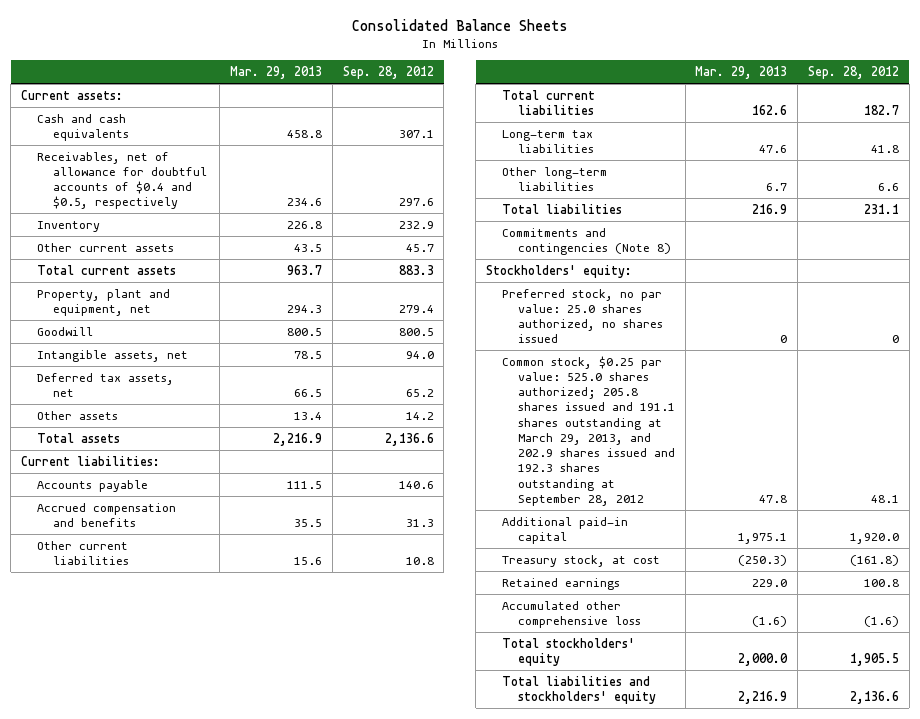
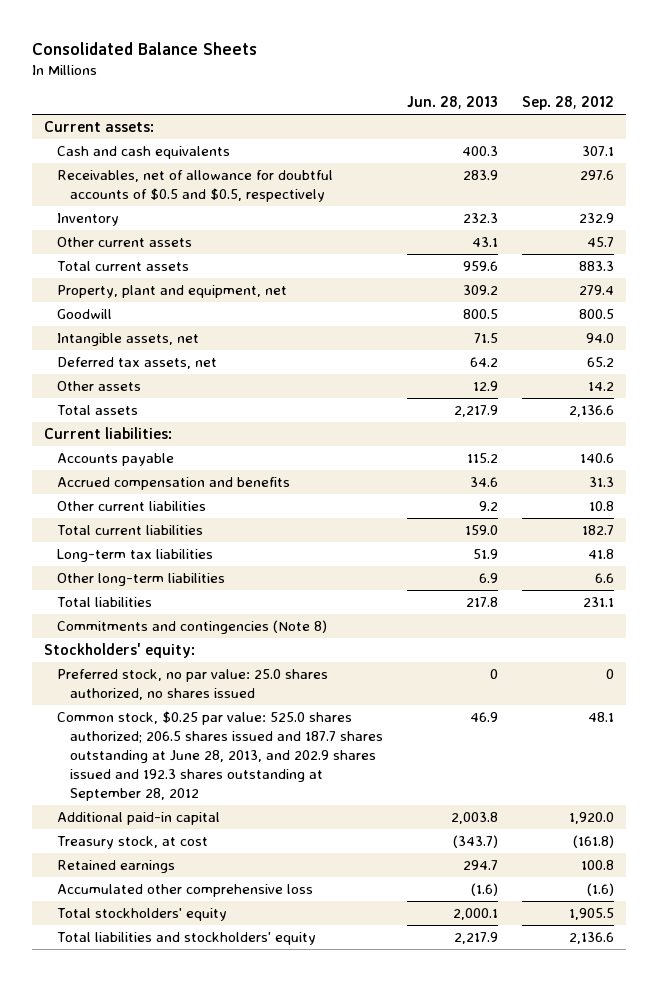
[230,66,323,80] Mar. 29, 2013 -> none
none -> [407,96,499,110] Jun. 28, 2013
[36,151,207,210] Receivables, net of allowance for doubtful accounts of $0.4 and $0.5, respectively -> [57,170,334,203] Receivables, net of allowance for doubtful accounts of $0.5 and $0.5, respectively
[501,355,675,506] Common stock, $0.25 par value: 525.0 shares authorized; 205.8 shares issued and 191.1 shares outstanding at March 29, 2013, and 202.9 shares issued and 192.3 shares outstanding at September 28, 2012 -> [57,711,384,801] Common stock, $0.25 par value: 525.0 shares authorized; 206.5 shares issued and 187.7 shares outstanding at June 28, 2013, and 202.9 shares issued and 192.3 shares outstanding at September 28, 2012

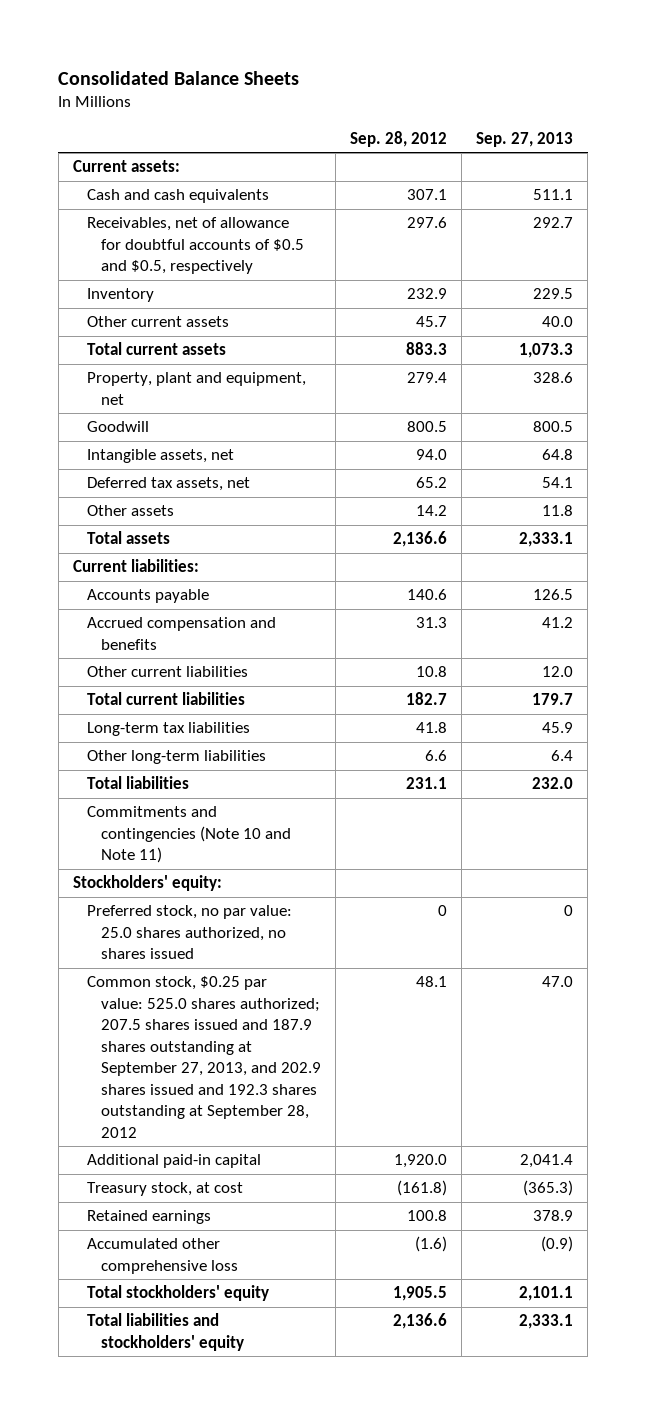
[407,96,499,110] Jun. 28, 2013 -> none
none -> [476,131,574,147] Sep. 27, 2013
[57,620,328,635] Commitments and contingencies (Note 8) -> [87,806,292,864] Commitments and contingencies (Note 10 and Note 11)
[57,711,384,801] Common stock, $0.25 par value: 525.0 shares authorized; 206.5 shares issued and 187.7 shares outstanding at June 28, 2013, and 202.9 shares issued and 192.3 shares outstanding at September 28, 2012 -> [87,976,322,1138] Common stock, $0.25 par value: 525.0 shares authorized; 207.5 shares issued and 187.9 shares outstanding at September 27, 2013, and 202.9 shares issued and 192.3 shares outstanding at September 28, 2012

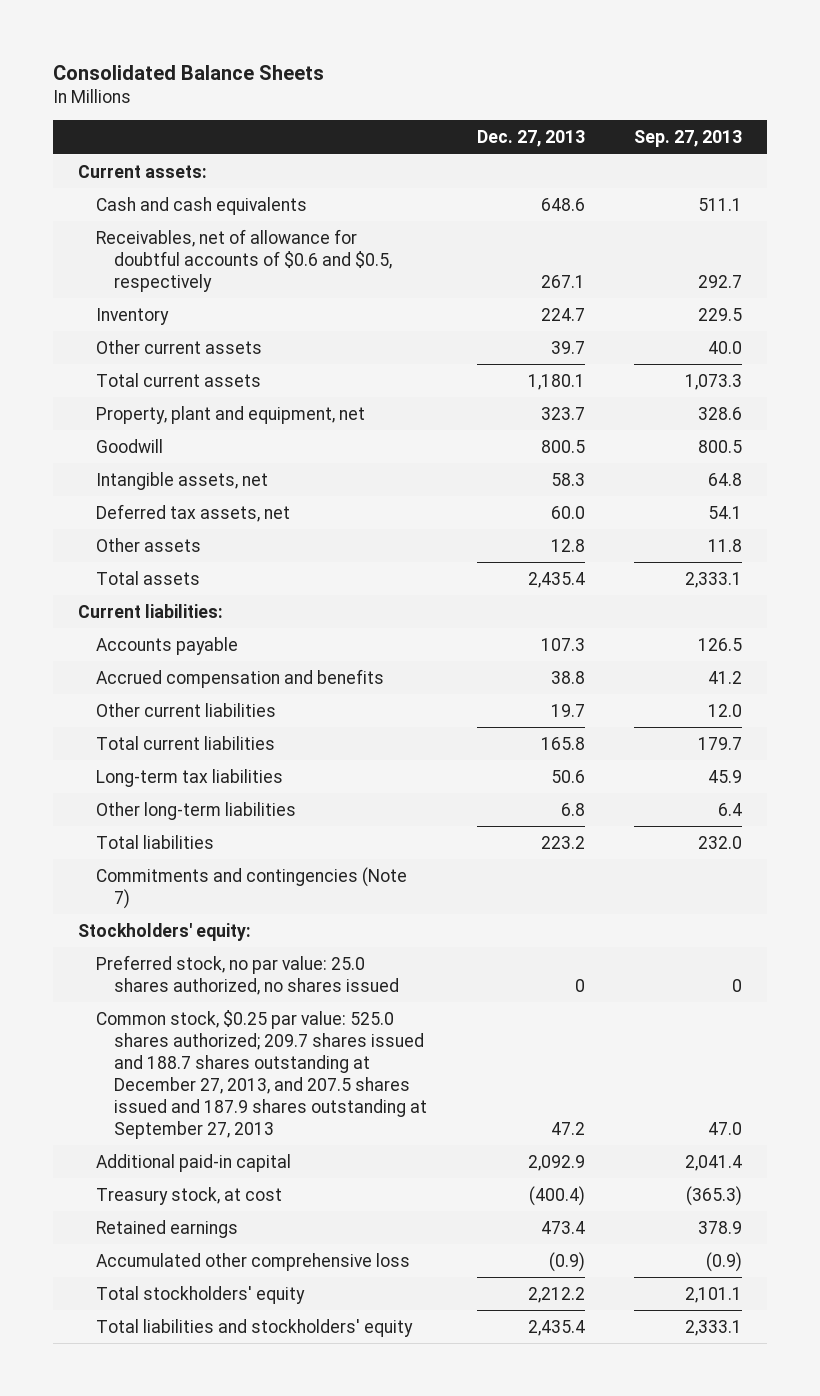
[350,130,448,147] Sep. 28, 2012 -> none
none -> [476,130,585,148] Dec. 27, 2013
[87,217,305,275] Receivables, net of allowance for doubtful accounts of $0.5 and $0.5, respectively -> [95,228,393,292] Receivables, net of allowance for doubtful accounts of $0.6 and $0.5, respectively
[87,806,292,864] Commitments and contingencies (Note 10 and Note 11) -> [95,866,407,909] Commitments and contingencies (Note 7)
[87,976,322,1138] Common stock, $0.25 par value: 525.0 shares authorized; 207.5 shares issued and 187.9 shares outstanding at September 27, 2013, and 202.9 shares issued and 192.3 shares outstanding at September 28, 2012 -> [95,1009,428,1139] Common stock, $0.25 par value: 525.0 shares authorized; 209.7 shares issued and 188.7 shares outstanding at December 27, 2013, and 207.5 shares issued and 187.9 shares outstanding at September 27, 2013

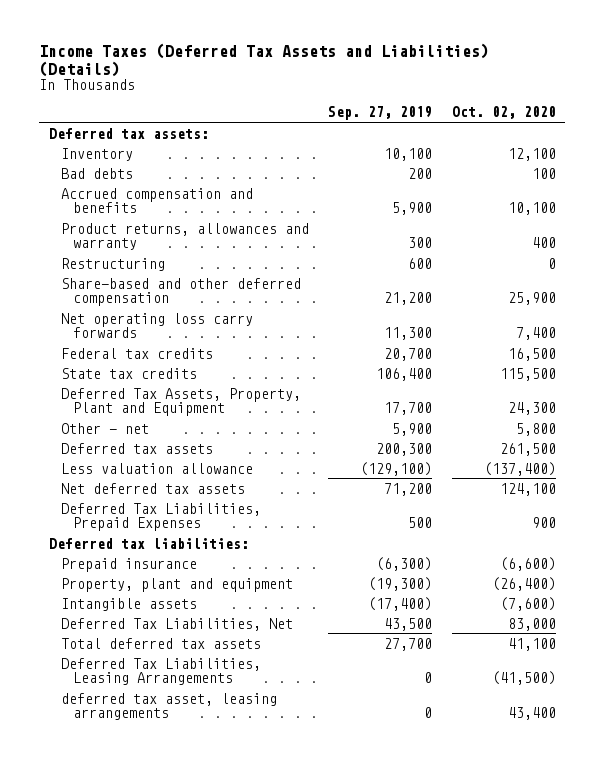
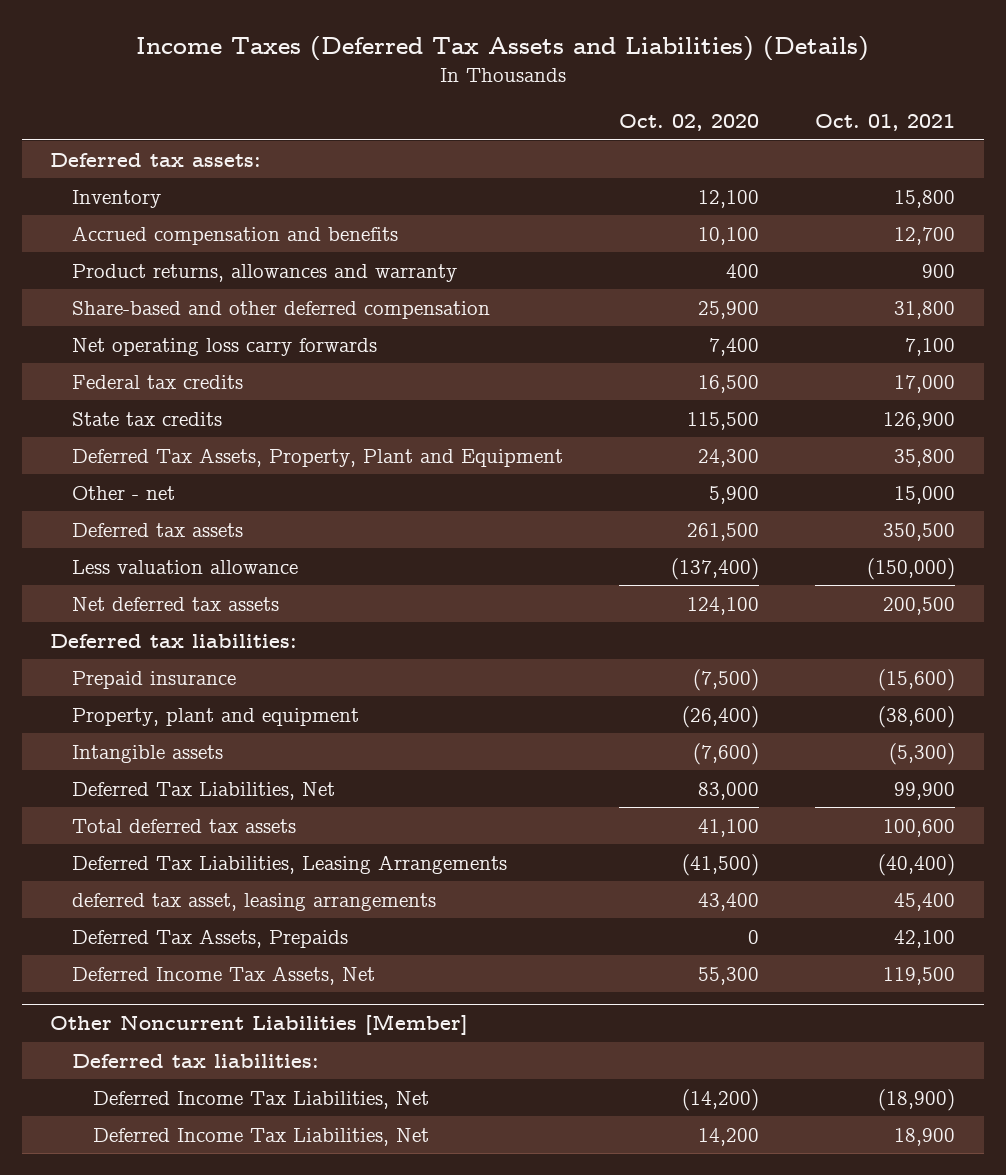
[328,106,433,121] Sep. 27, 2019 -> none
none -> [815,114,956,132] Oct. 01, 2021
[60,167,133,179] Bad debts -> none
[60,257,165,271] Restructuring -> none
[515,422,556,436] 5,800 -> [708,485,759,504] 5,900
[60,502,261,532] Deferred Tax Liabilities, Prepaid Expenses -> none
[499,556,556,571] (6,600) -> [692,668,759,691] (7,500)
none -> [71,928,348,948] Deferred Tax Assets, Prepaids
none -> [71,965,375,985] Deferred Income Tax Assets, Net
none -> [50,1014,469,1036] Other Noncurrent Liabilities [Member]
none -> [71,1053,319,1068] Deferred tax liabilities:
none -> [92,1090,429,1109] Deferred Income Tax Liabilities, Net
none -> [92,1127,429,1146] Deferred Income Tax Liabilities, Net

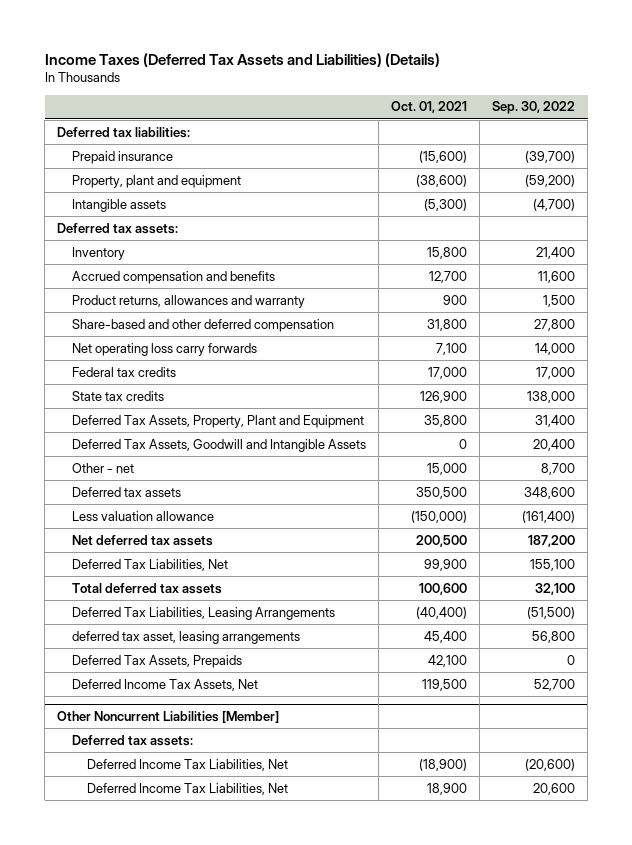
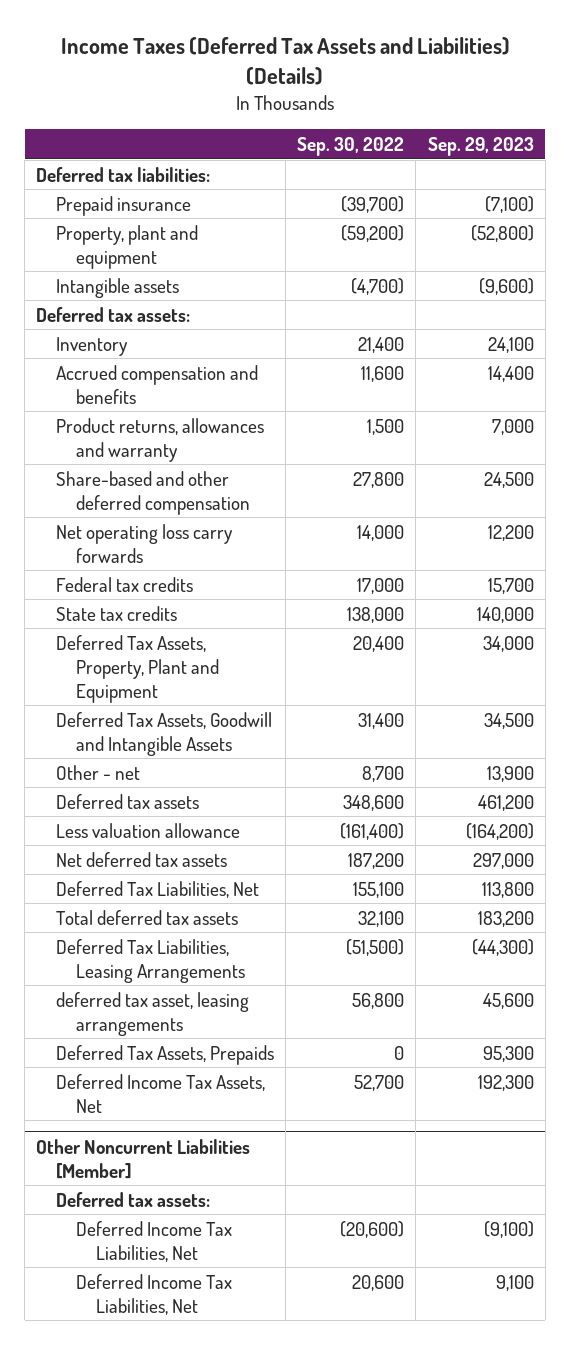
[391,101,468,114] Oct. 01, 2021 -> none
none -> [427,136,534,156] Sep. 29, 2023
[535,414,576,427] 31,400 -> [353,635,405,652] 20,400
[533,438,576,451] 20,400 -> [358,712,405,729] 31,400

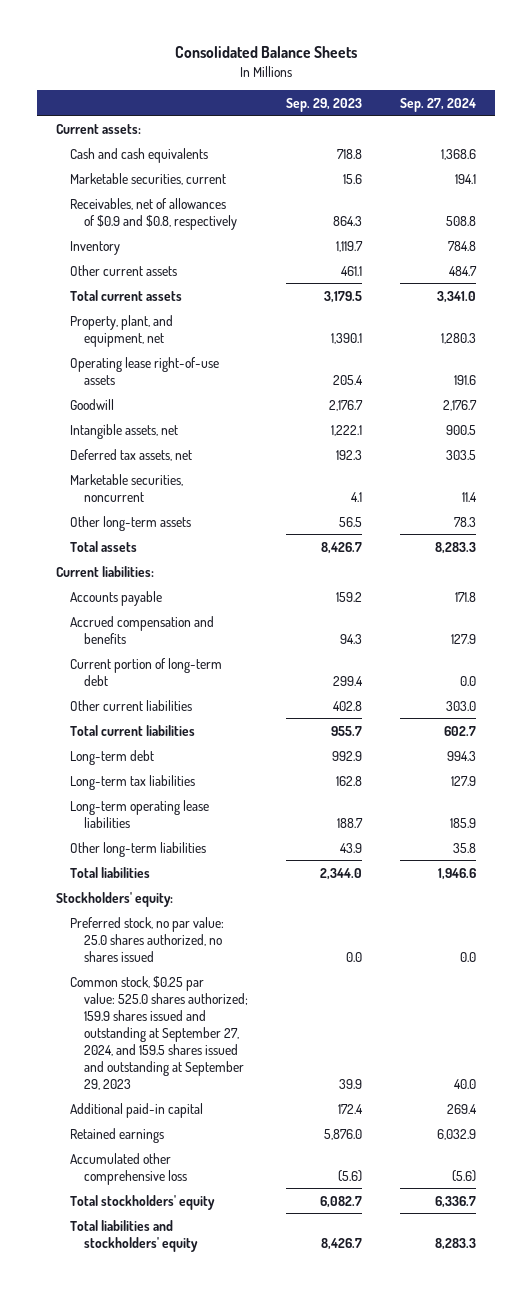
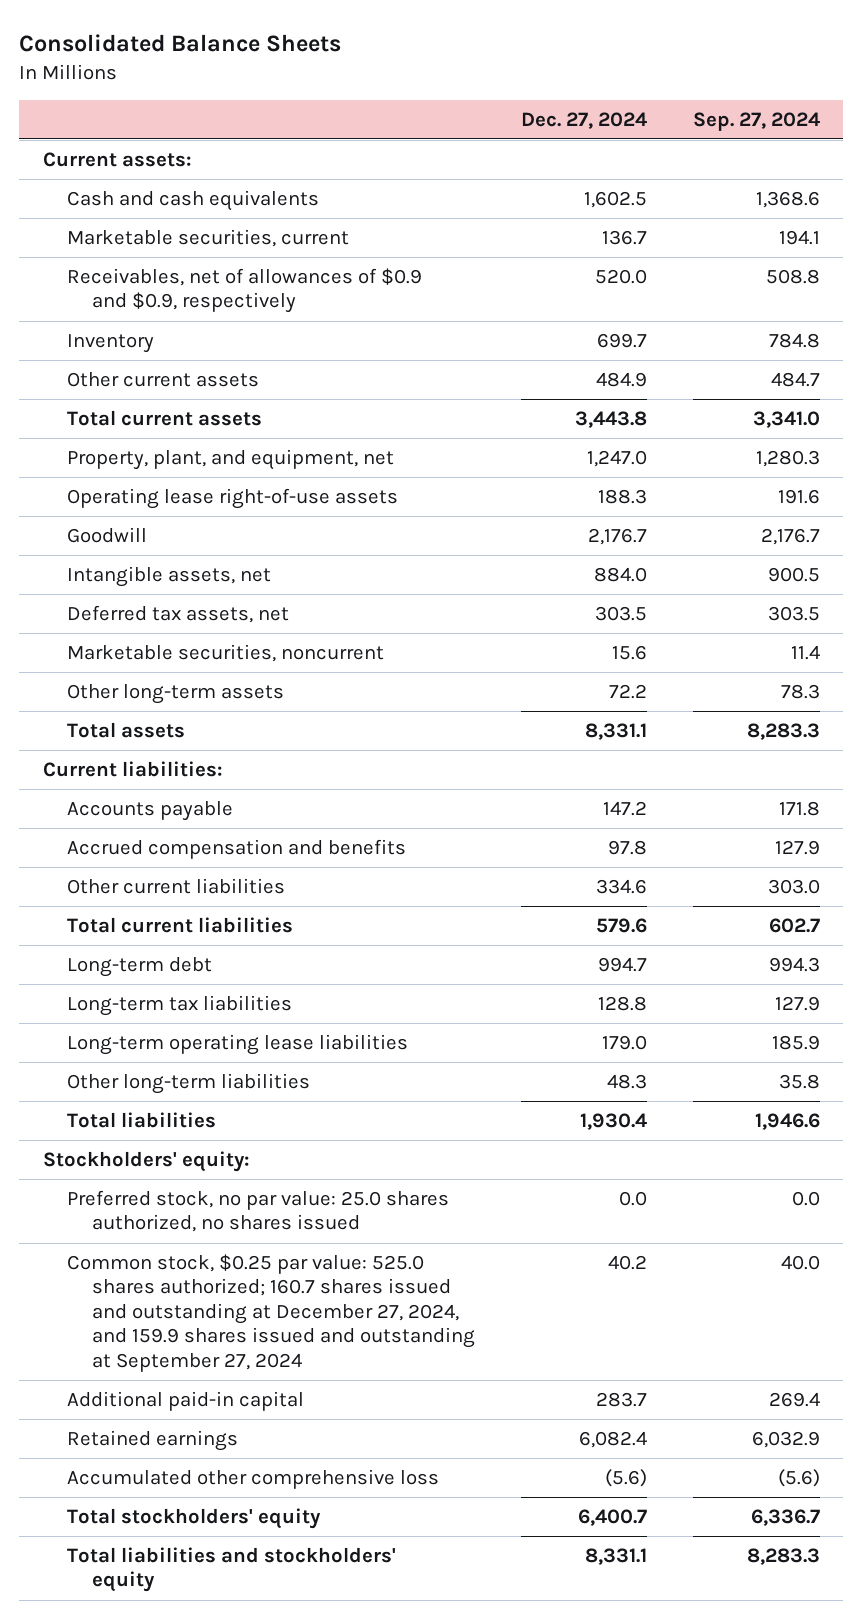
[286,97,363,112] Sep. 29, 2023 -> none
none -> [521,111,648,129] Dec. 27, 2024
[70,197,238,230] Receivables, net of allowances of $0.9 and $0.8, respectively -> [67,268,423,314] Receivables, net of allowances of $0.9 and $0.9, respectively
[70,657,223,686] Current portion of long-term debt -> none
[70,975,249,1090] Common stock, $0.25 par value: 525.0 shares authorized; 159.9 shares issued and outstanding at September 27, 2024, and 159.5 shares issued and outstanding at September 29, 2023 -> [67,1254,476,1372] Common stock, $0.25 par value: 525.0 shares authorized; 160.7 shares issued and outstanding at December 27, 2024, and 159.9 shares issued and outstanding at September 27, 2024

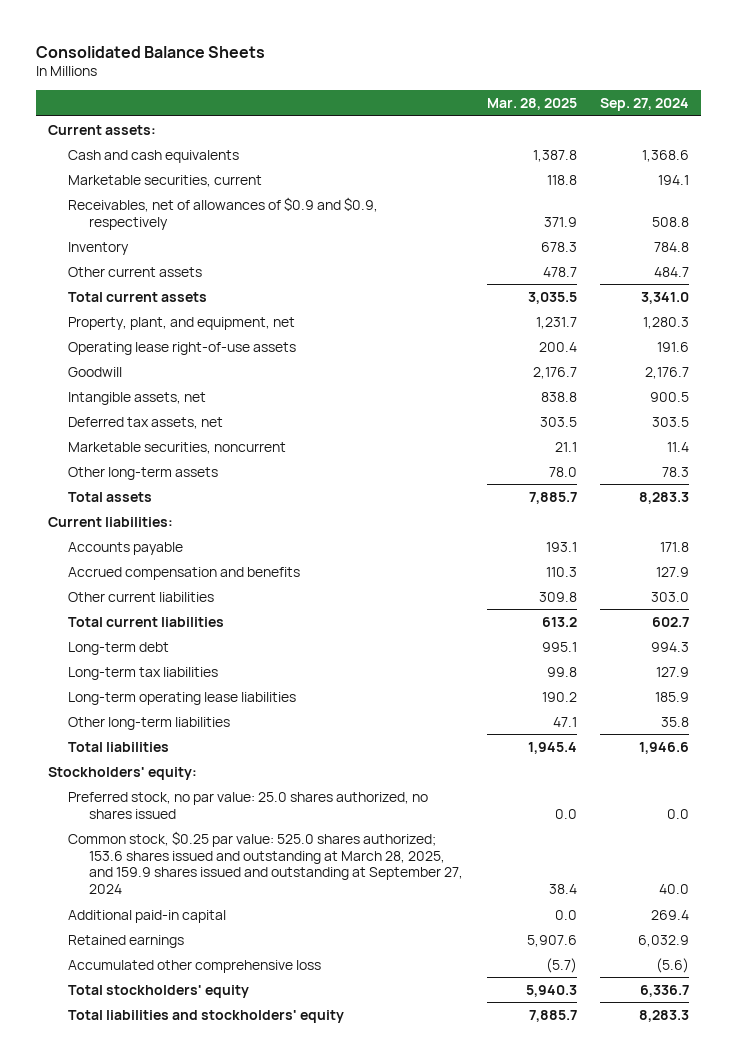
[521,111,648,129] Dec. 27, 2024 -> none
none -> [486,97,577,110] Mar. 28, 2025
[67,1254,476,1372] Common stock, $0.25 par value: 525.0 shares authorized; 160.7 shares issued and outstanding at December 27, 2024, and 159.9 shares issued and outstanding at September 27, 2024 -> [68,830,464,895] Common stock, $0.25 par value: 525.0 shares authorized; 153.6 shares issued and outstanding at March 28, 2025, and 159.9 shares issued and outstanding at September 27, 2024

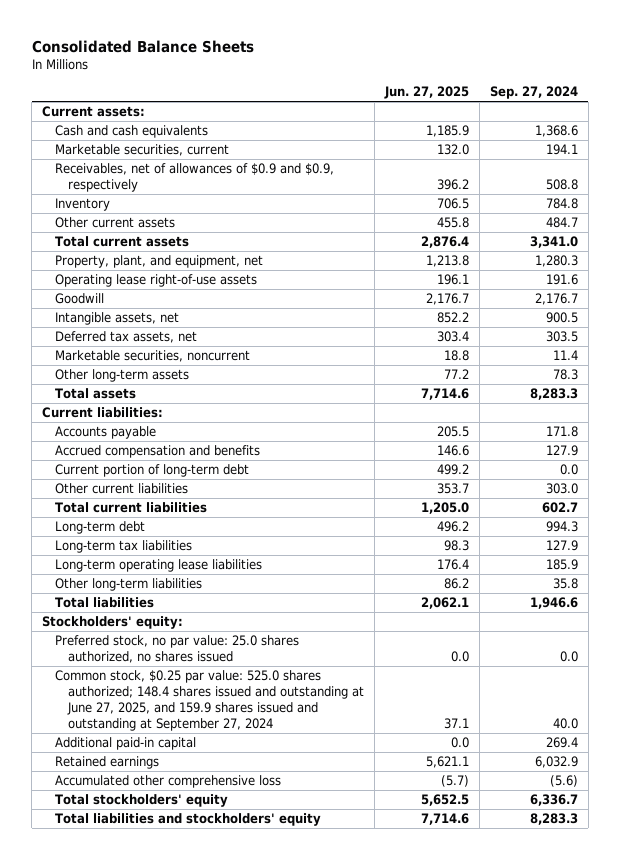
[486,97,577,110] Mar. 28, 2025 -> none
none -> [383,86,469,100] Jun. 27, 2025
none -> [54,464,249,478] Current portion of long-term debt
[68,830,464,895] Common stock, $0.25 par value: 525.0 shares authorized; 153.6 shares issued and outstanding at March 28, 2025, and 159.9 shares issued and outstanding at September 27, 2024 -> [54,670,364,732] Common stock, $0.25 par value: 525.0 shares authorized; 148.4 shares issued and outstanding at June 27, 2025, and 159.9 shares issued and outstanding at September 27, 2024

